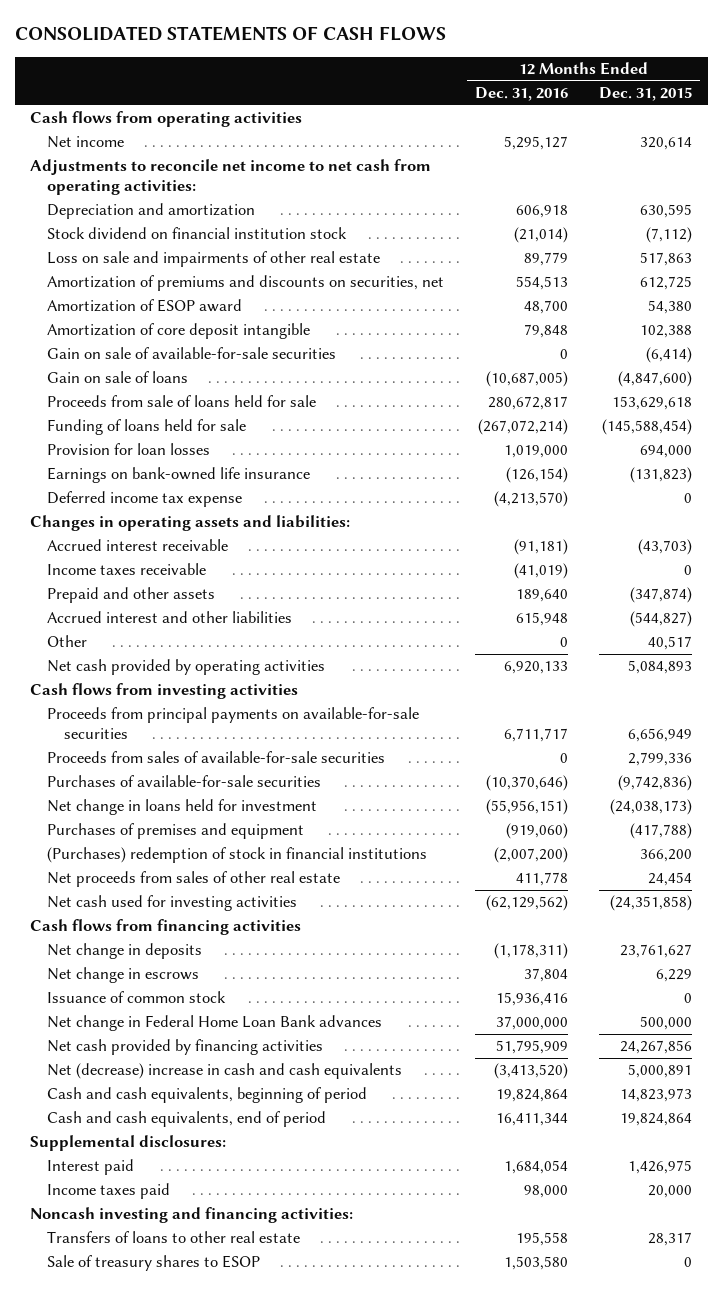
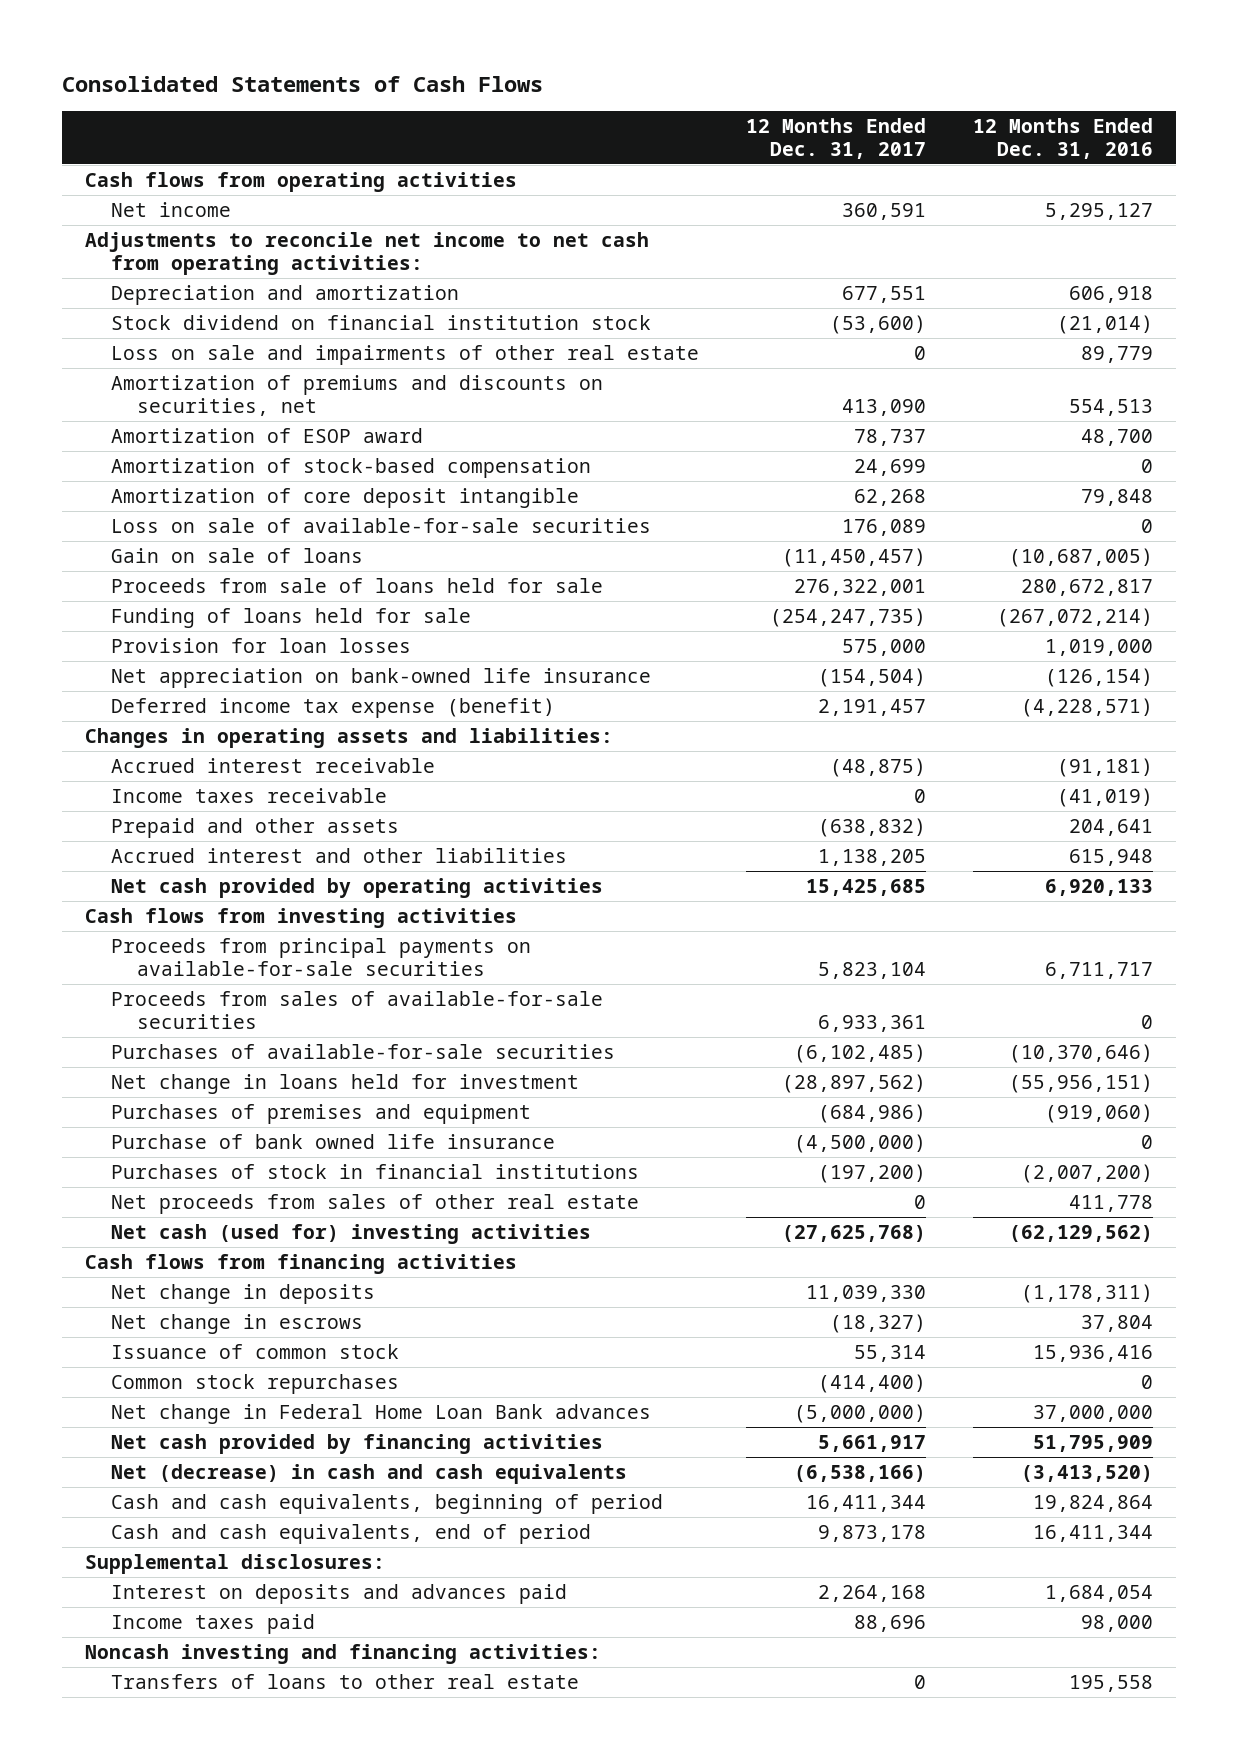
[14,26,446,42] CONSOLIDATED STATEMENTS OF CASH FLOWS -> [61,75,543,92] Consolidated Statements of Cash Flows
[599,87,693,102] Dec. 31, 2015 -> none
none -> [745,117,926,159] 12 Months Ended Dec. 31, 2017
none -> [111,457,592,478] Amortization of stock-based compensation
[47,347,337,360] Gain on sale of available-for-sale securities -> [111,517,652,533] Loss on sale of available-for-sale securities
[47,467,311,484] Earnings on bank-owned life insurance -> [111,667,652,688] Net appreciation on bank-owned life insurance
[47,491,243,508] Deferred income tax expense -> [111,697,556,718] Deferred income tax expense (benefit)
[494,491,569,508] (4,213,570) -> [1020,697,1153,717] (4,228,571)
[516,589,569,603] 189,640 -> [1068,818,1153,836] 204,641
[47,635,88,648] Other -> none
none -> [111,1133,556,1149] Purchase of bank owned life insurance
[47,847,428,864] (Purchases) redemption of stock in financial institutions -> [111,1163,640,1179] Purchases of stock in financial institutions
[47,895,298,912] Net cash used for investing activities -> [111,1223,592,1244] Net cash (used for) investing activities
none -> [111,1373,400,1394] Common stock repurchases
[47,1063,403,1080] Net (decrease) increase in cash and cash equivalents -> [111,1463,628,1484] Net (decrease) in cash and cash equivalents
[47,1159,135,1176] Interest paid -> [111,1583,568,1604] Interest on deposits and advances paid
[47,1255,261,1272] Sale of treasury shares to ESOP -> none

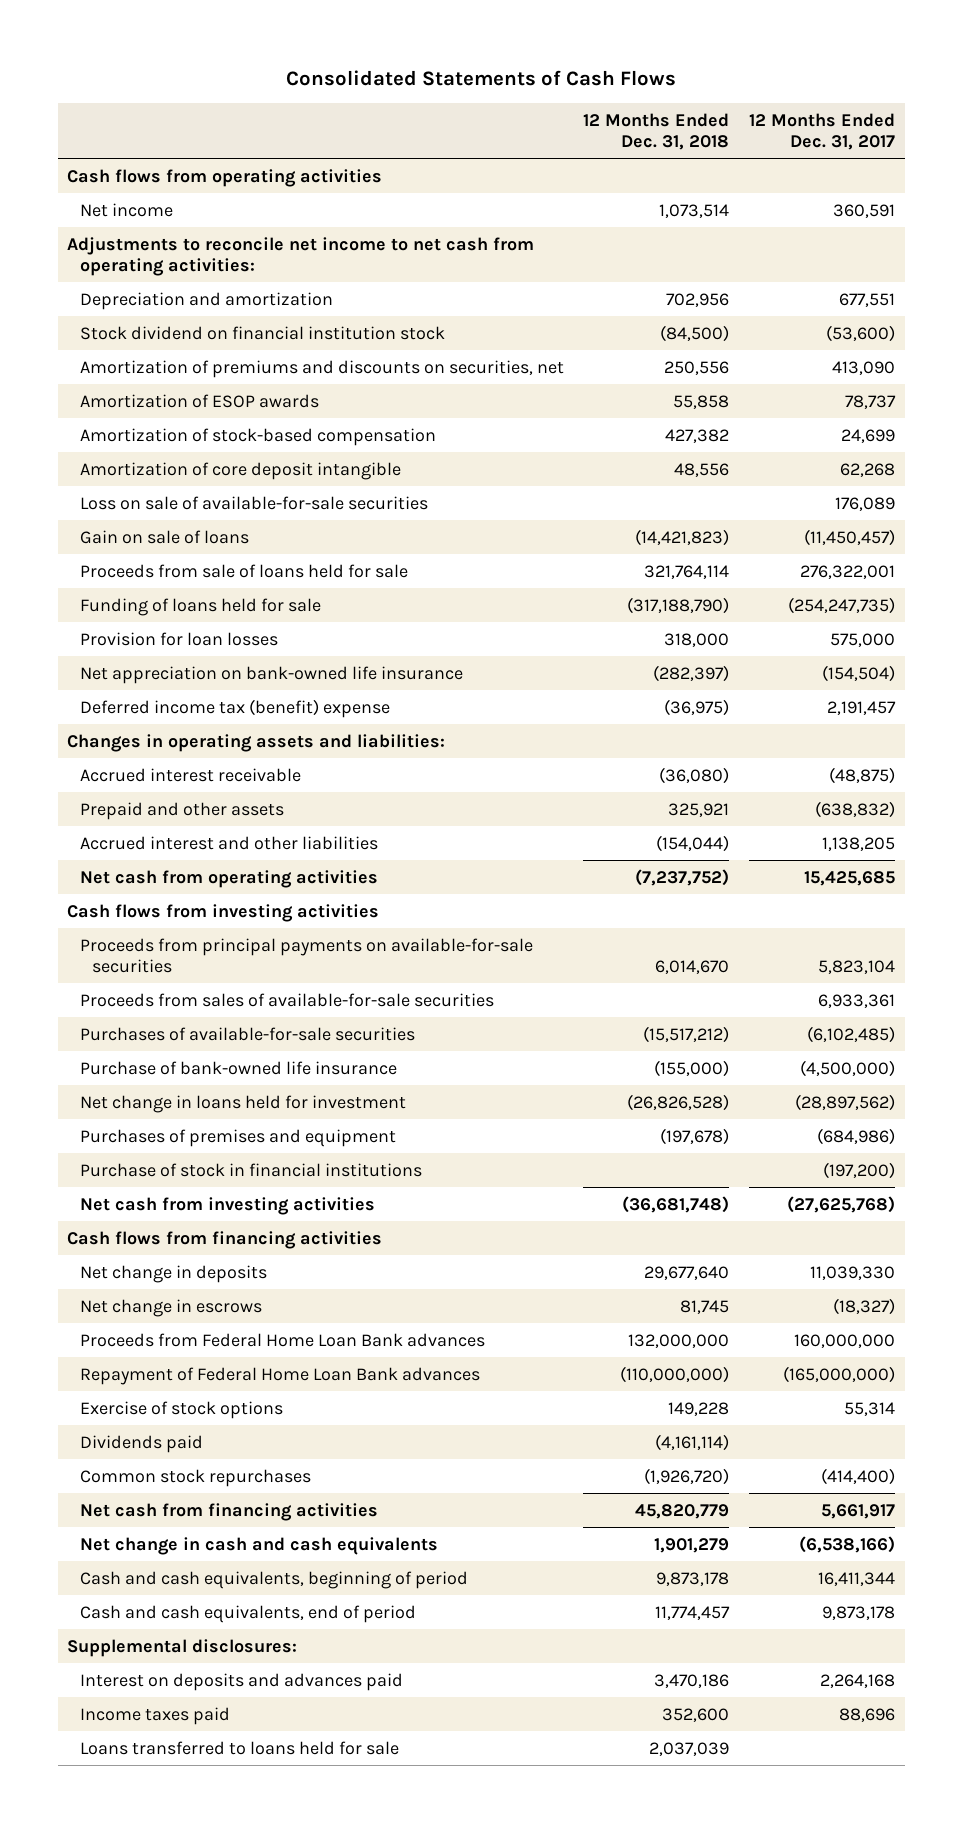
[972,117,1153,159] 12 Months Ended Dec. 31, 2016 -> none
none -> [583,112,730,150] 12 Months Ended Dec. 31, 2018
[111,344,700,365] Loss on sale and impairments of other real estate -> none
[111,427,424,443] Amortization of ESOP award -> [79,393,319,408] Amortization of ESOP awards
[111,697,556,718] Deferred income tax expense (benefit) -> [79,698,390,718] Deferred income tax (benefit) expense
[111,787,388,803] Income taxes receivable -> none
[111,877,604,898] Net cash provided by operating activities -> [79,869,378,888] Net cash from operating activities
none -> [79,1060,397,1075] Purchase of bank-owned life insurance
[111,1133,556,1149] Purchase of bank owned life insurance -> none
[111,1193,640,1214] Net proceeds from sales of other real estate -> none
[111,1163,640,1179] Purchases of stock in financial institutions -> [79,1162,422,1177] Purchase of stock in financial institutions
[111,1223,592,1244] Net cash (used for) investing activities -> [79,1196,375,1215] Net cash from investing activities
none -> [79,1332,485,1347] Proceeds from Federal Home Loan Bank advances
none -> [79,1366,480,1385] Repayment of Federal Home Loan Bank advances
[111,1343,400,1359] Issuance of common stock -> [79,1400,283,1419] Exercise of stock options
none -> [79,1434,203,1453] Dividends paid
[111,1403,652,1424] Net change in Federal Home Loan Bank advances -> none
[111,1433,604,1454] Net cash provided by financing activities -> [79,1502,378,1521] Net cash from financing activities
[111,1463,628,1484] Net (decrease) in cash and cash equivalents -> [79,1536,438,1555] Net change in cash and cash equivalents
[85,1643,602,1664] Noncash investing and financing activities: -> none
[111,1673,580,1689] Transfers of loans to other real estate -> none
none -> [79,1740,399,1755] Loans transferred to loans held for sale

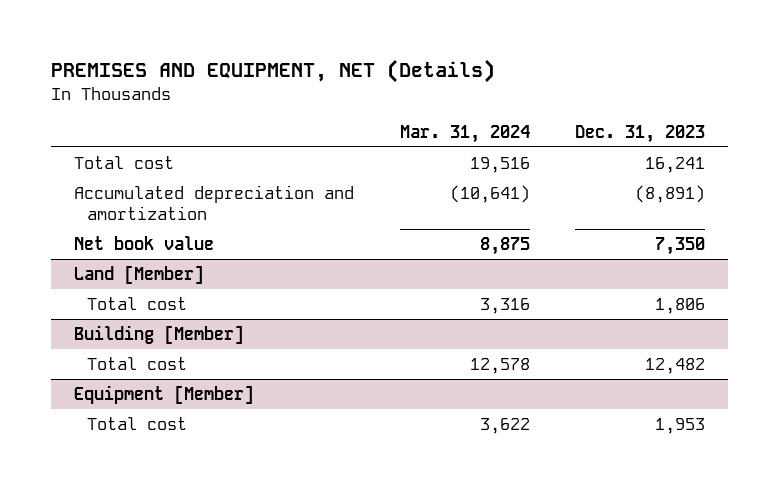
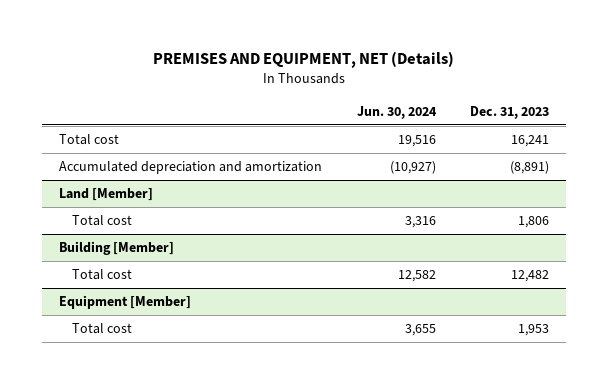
[399,124,530,143] Mar. 31, 2024 -> none
none -> [356,105,437,119] Jun. 30, 2024
[74,235,215,250] Net book value -> none

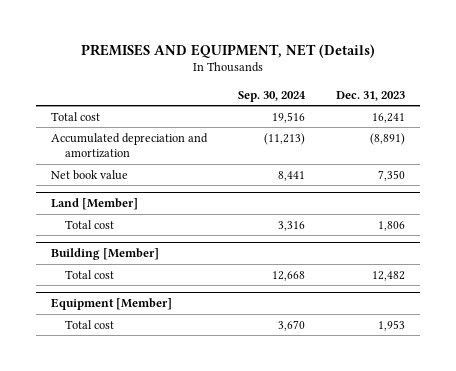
[356,105,437,119] Jun. 30, 2024 -> none
none -> [237,90,306,102] Sep. 30, 2024
none -> [50,169,128,180] Net book value

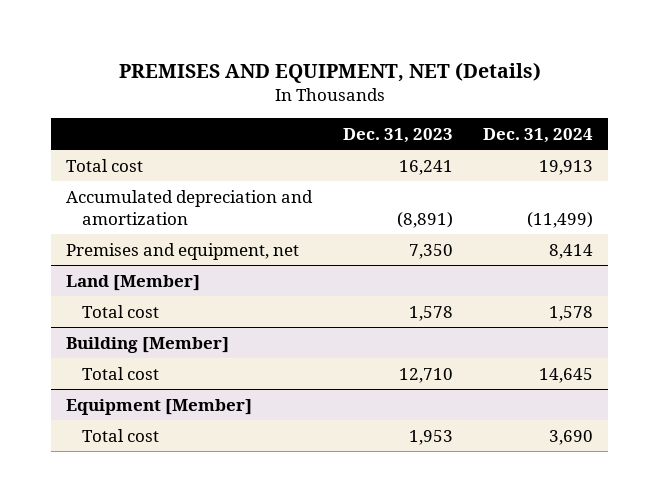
[237,90,306,102] Sep. 30, 2024 -> none
none -> [483,127,594,143] Dec. 31, 2024
[50,169,128,180] Net book value -> [66,242,300,260] Premises and equipment, net
[377,220,405,231] 1,806 -> [408,305,453,321] 1,578
[371,270,405,281] 12,482 -> [398,367,453,383] 12,710

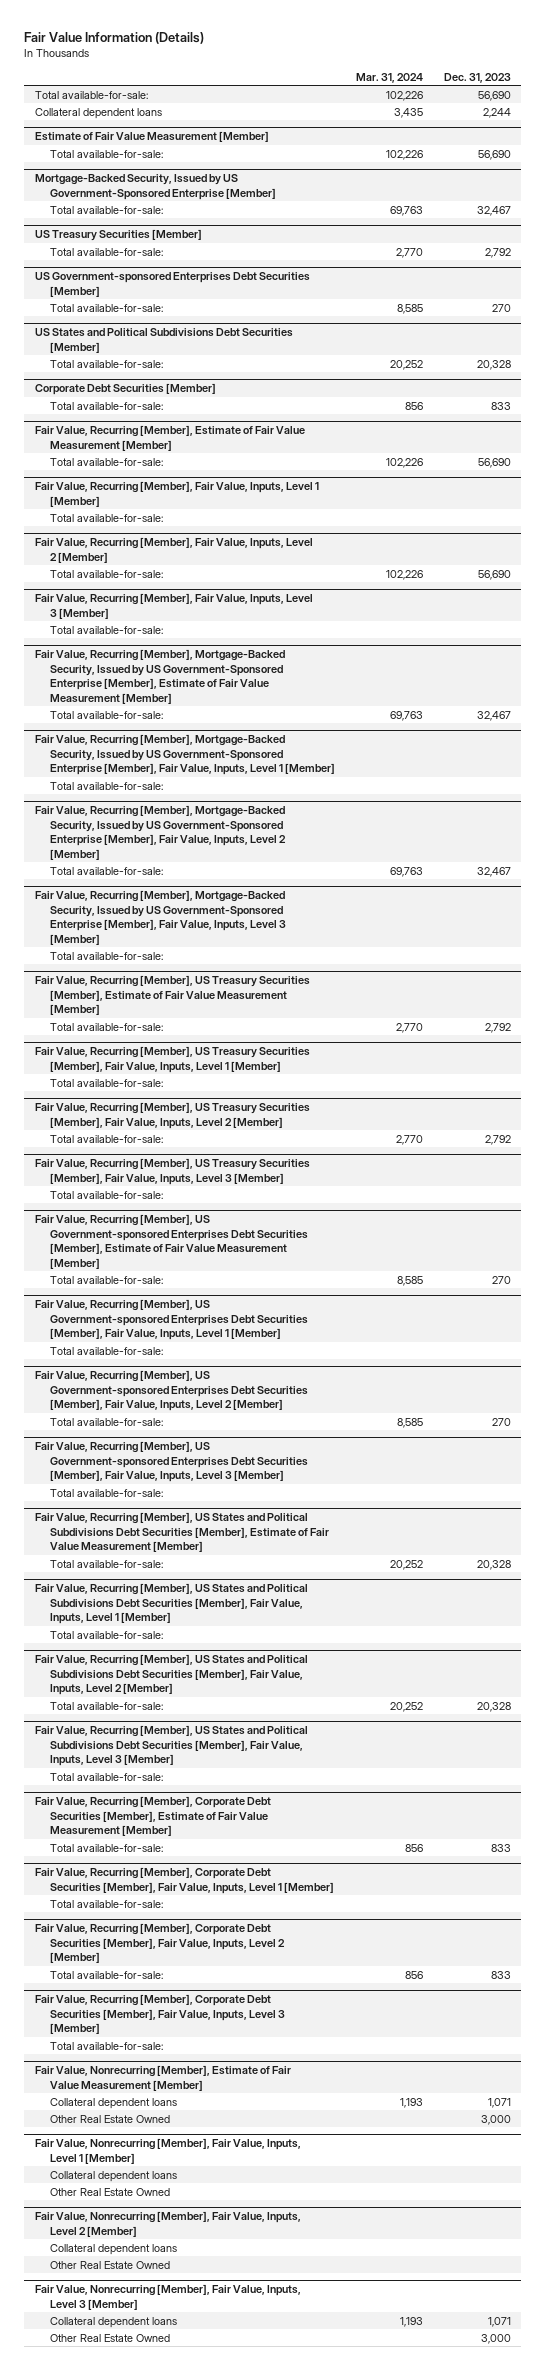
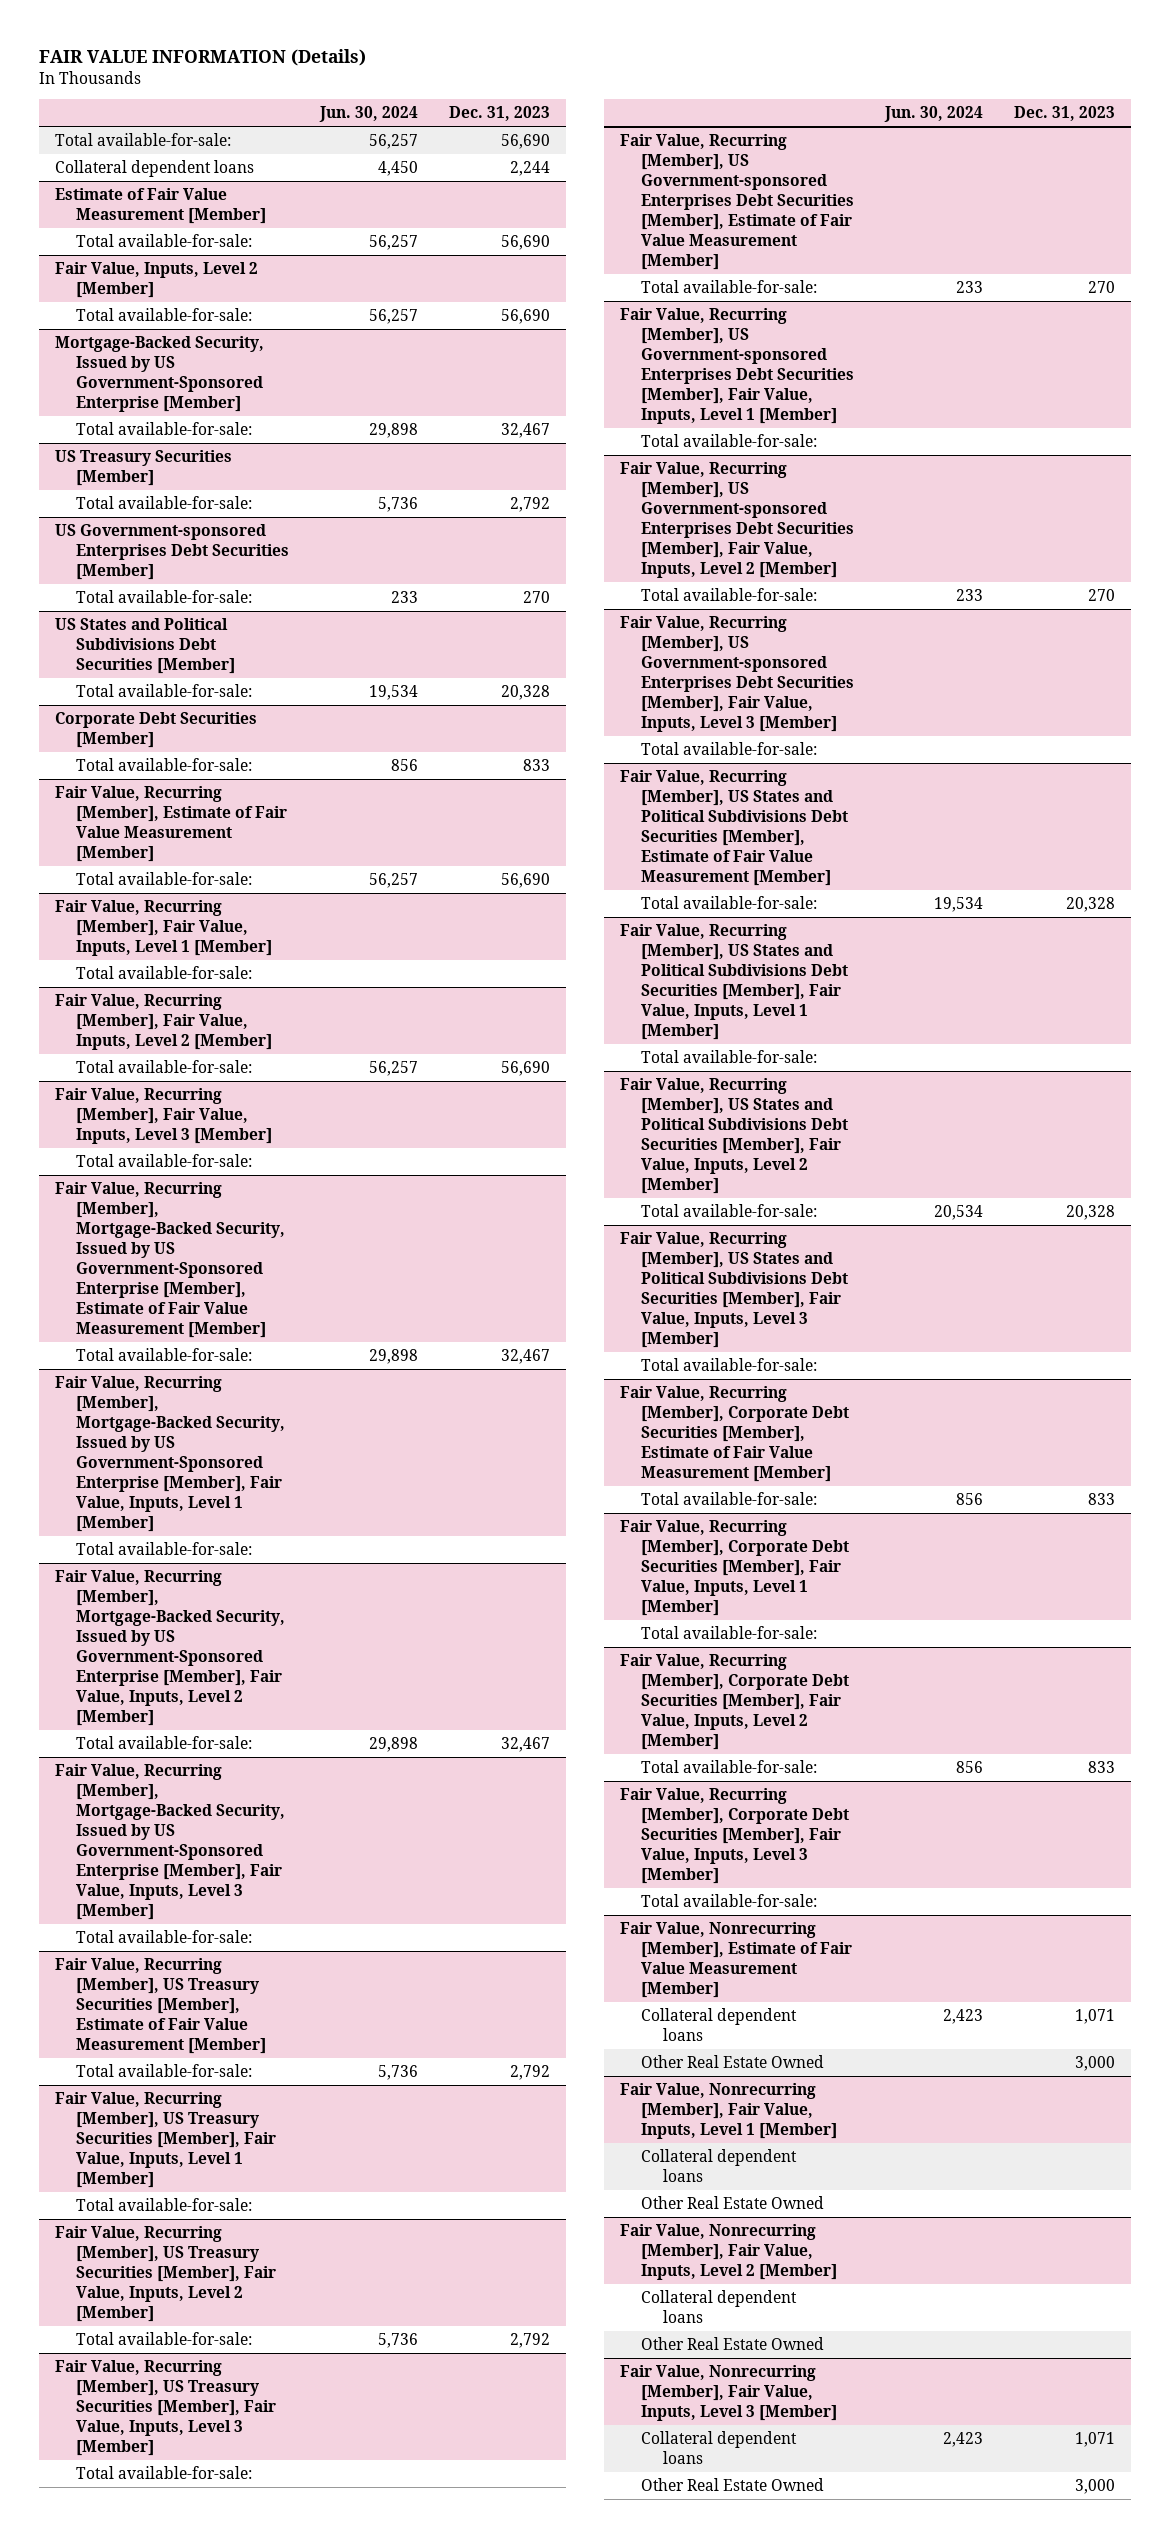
[24,31,205,44] Fair Value Information (Details) -> [39,48,367,66] FAIR VALUE INFORMATION (Details)
[355,72,423,83] Mar. 31, 2024 -> none
none -> [319,106,419,123] Jun. 30, 2024
none -> [54,262,258,298] Fair Value, Inputs, Level 2 [Member]
none -> [76,308,253,322] Total available-for-sale:

